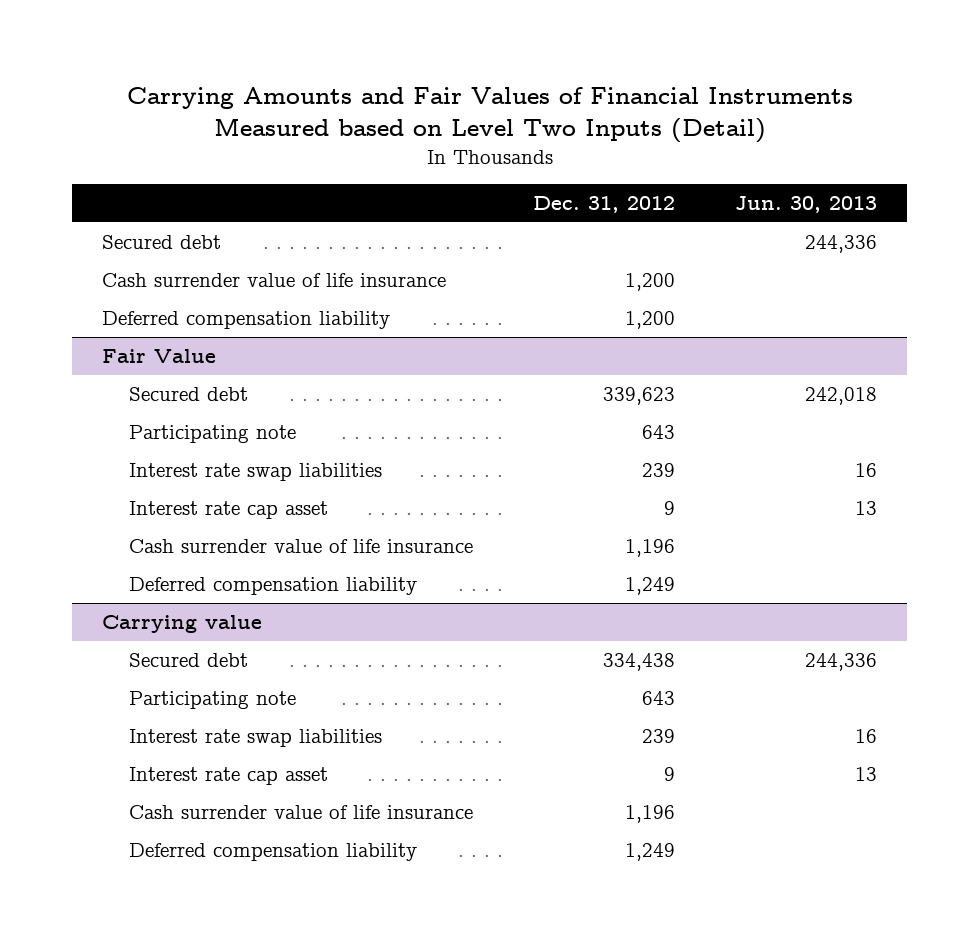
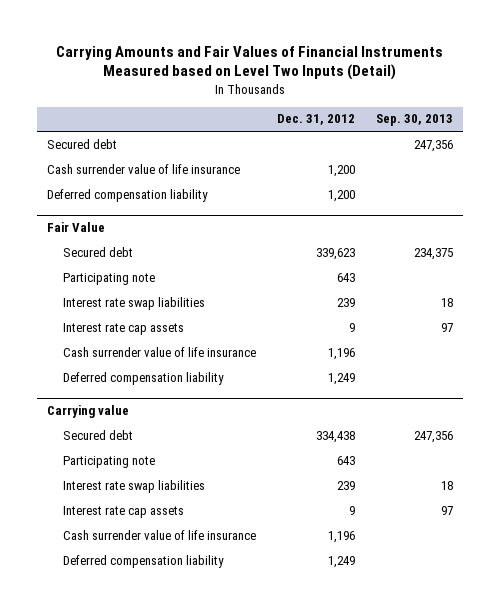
[735,196,878,214] Jun. 30, 2013 -> none
none -> [375,114,453,127] Sep. 30, 2013
[129,500,329,519] Interest rate cap asset -> [62,322,184,335] Interest rate cap assets
[129,766,329,785] Interest rate cap asset -> [62,505,184,518] Interest rate cap assets

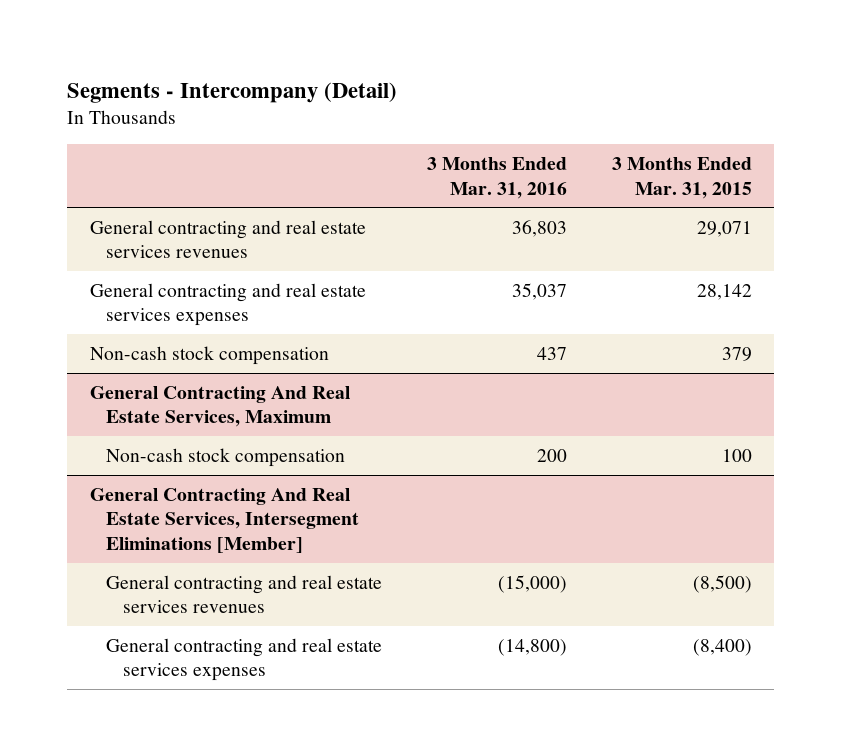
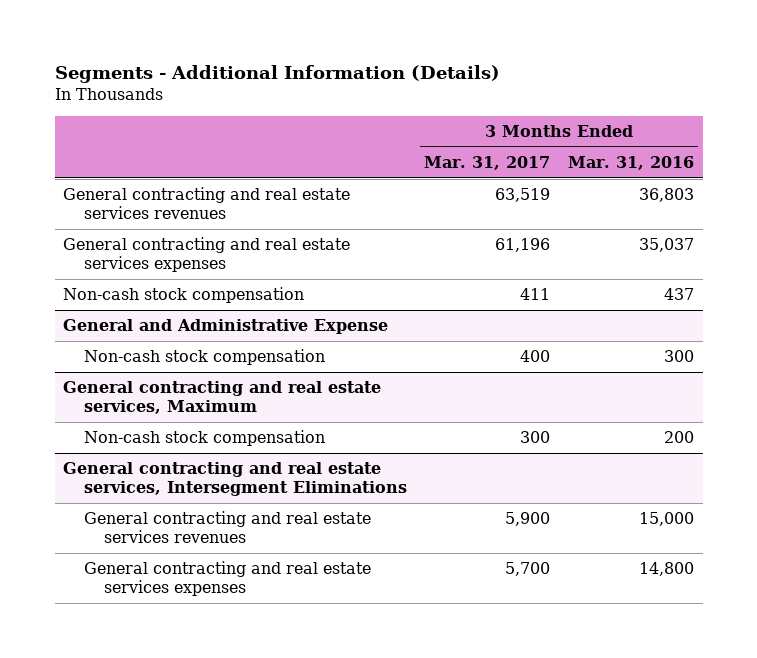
[67,81,398,103] Segments - Intercompany (Detail) -> [54,65,500,84] Segments - Additional Information (Details)
[611,156,752,199] 3 Months Ended Mar. 31, 2015 -> none
none -> [424,155,551,170] Mar. 31, 2017
none -> [63,319,389,335] General and Administrative Expense
none -> [83,349,325,366] Non-cash stock compensation
[89,385,350,428] General Contracting And Real Estate Services, Maximum -> [63,381,382,415] General contracting and real estate services, Maximum
[89,487,360,553] General Contracting And Real Estate Services, Intersegment Eliminations [Member] -> [63,462,407,497] General contracting and real estate services, Intersegment Eliminations
[497,574,567,593] (15,000) -> [639,512,695,527] 15,000
[497,638,567,656] (14,800) -> [639,562,695,577] 14,800

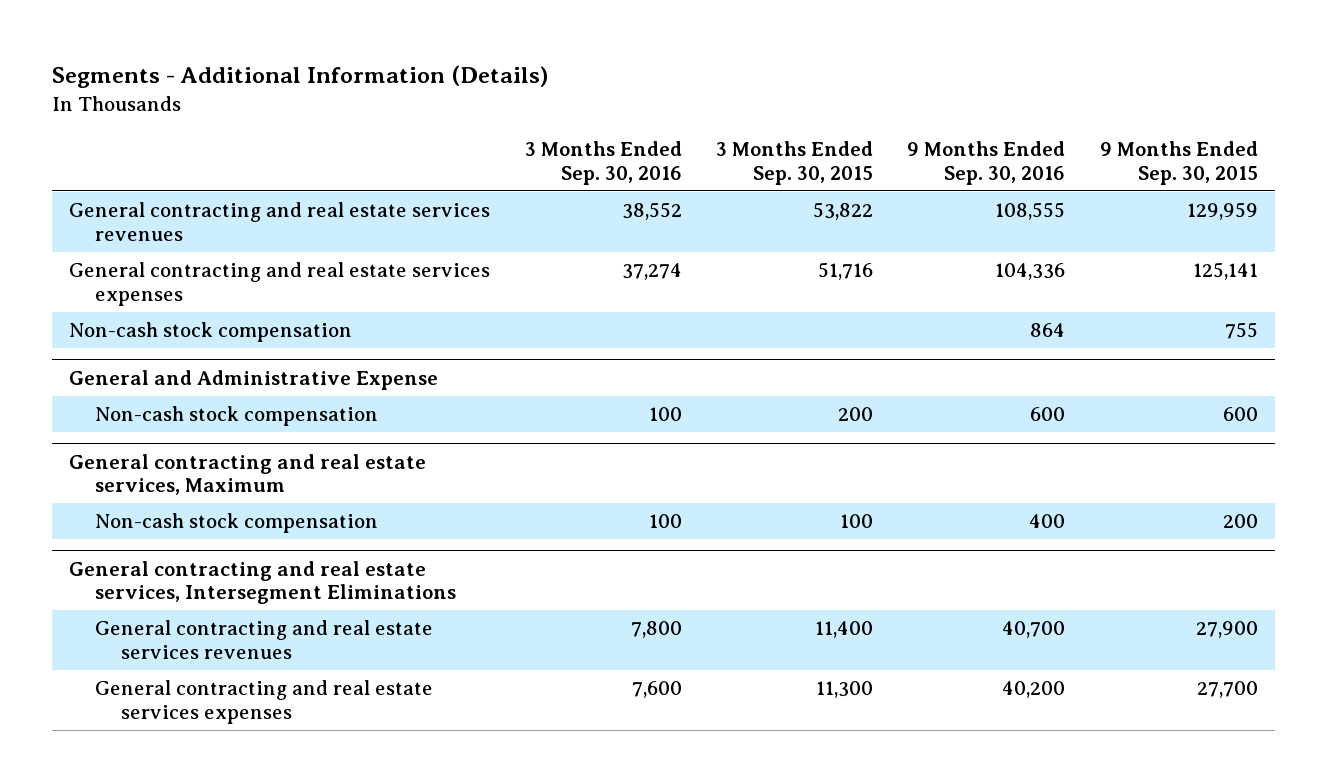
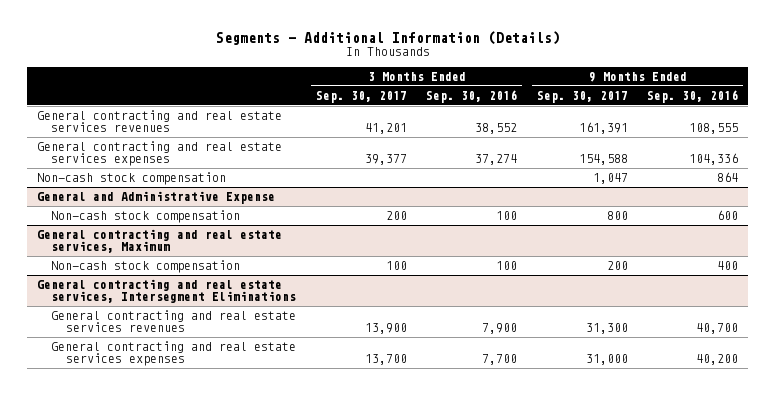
[715,141,873,185] 3 Months Ended Sep. 30, 2015 -> none
[1099,141,1258,185] 9 Months Ended Sep. 30, 2015 -> none
none -> [315,90,407,103] Sep. 30, 2017
none -> [536,90,628,103] Sep. 30, 2017
[630,621,682,639] 7,800 -> [482,323,518,335] 7,900
[631,681,682,699] 7,600 -> [482,354,518,366] 7,700

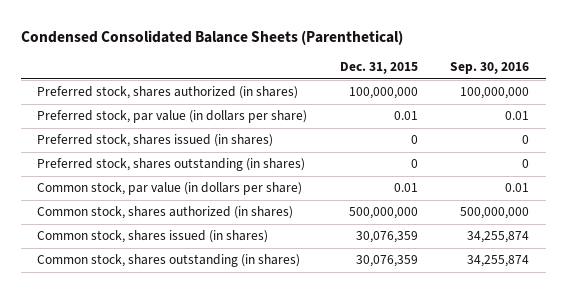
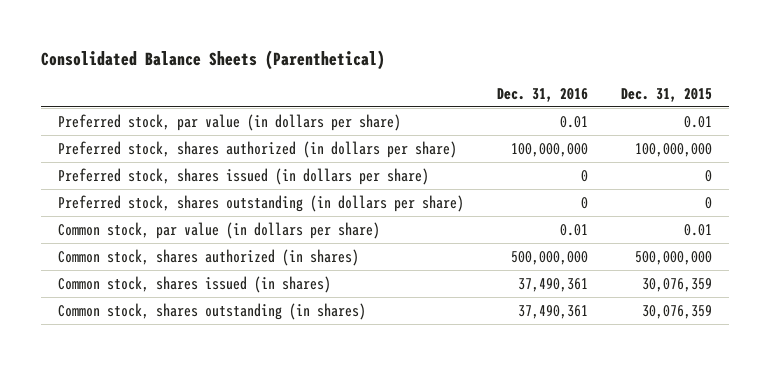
[20,29,403,45] Condensed Consolidated Balance Sheets (Parenthetical) -> [40,49,385,70] Consolidated Balance Sheets (Parenthetical)
[450,62,530,75] Sep. 30, 2016 -> none
none -> [496,87,588,102] Dec. 31, 2016
[36,86,298,100] Preferred stock, shares authorized (in shares) -> none
none -> [57,140,457,158] Preferred stock, shares authorized (in dollars per share)
[36,134,273,148] Preferred stock, shares issued (in shares) -> [57,167,429,185] Preferred stock, shares issued (in dollars per share)
[36,158,305,172] Preferred stock, shares outstanding (in shares) -> [57,194,464,212] Preferred stock, shares outstanding (in dollars per share)

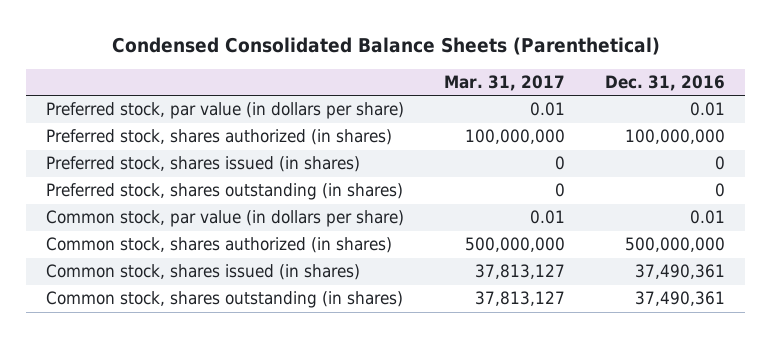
[40,49,385,70] Consolidated Balance Sheets (Parenthetical) -> [111,37,660,56] Condensed Consolidated Balance Sheets (Parenthetical)
[620,87,712,102] Dec. 31, 2015 -> none
none -> [444,75,566,92] Mar. 31, 2017
[57,140,457,158] Preferred stock, shares authorized (in dollars per share) -> [46,129,393,146] Preferred stock, shares authorized (in shares)
[57,167,429,185] Preferred stock, shares issued (in dollars per share) -> [46,156,361,173] Preferred stock, shares issued (in shares)
[57,194,464,212] Preferred stock, shares outstanding (in dollars per share) -> [46,183,404,201] Preferred stock, shares outstanding (in shares)

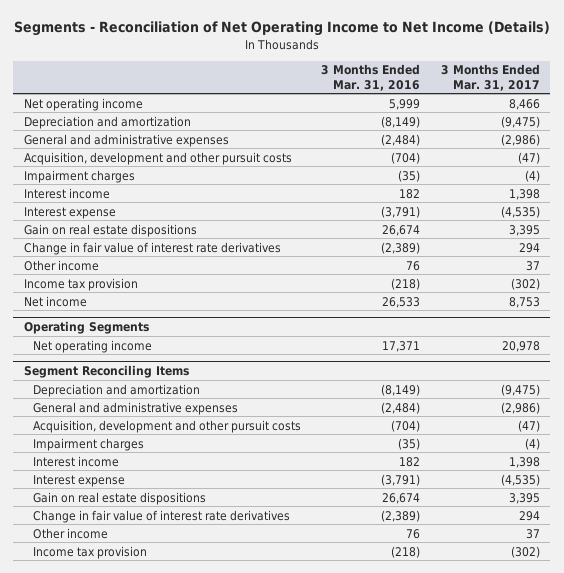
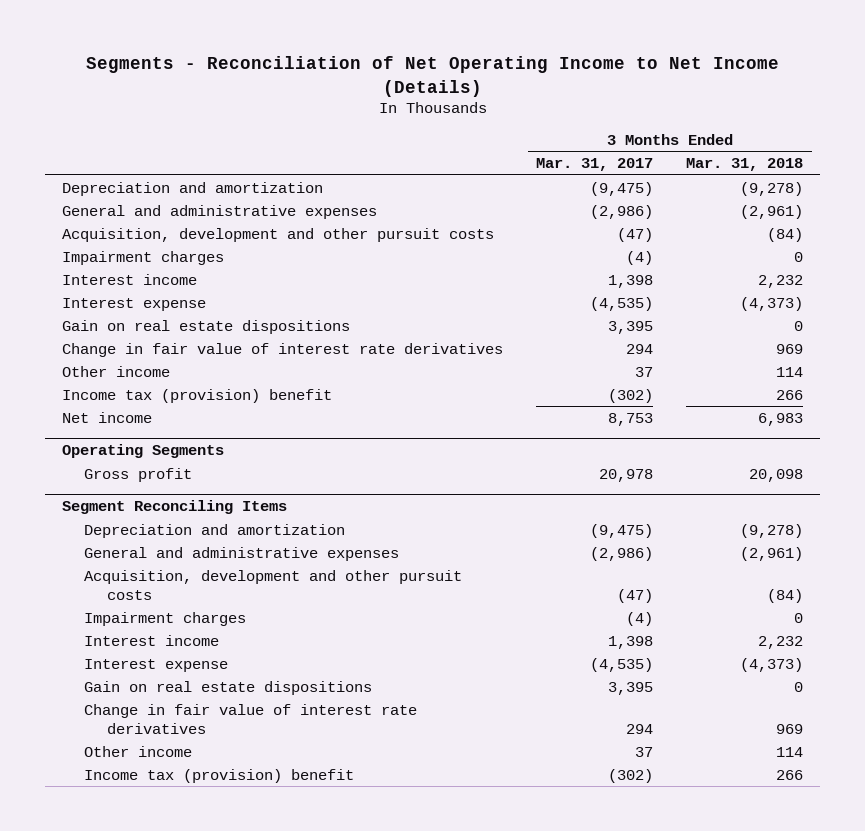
[321,64,421,91] 3 Months Ended Mar. 31, 2016 -> none
none -> [686,158,804,172] Mar. 31, 2018
[23,97,143,111] Net operating income -> none
[23,277,138,291] Income tax provision -> [61,388,332,403] Income tax (provision) benefit
[32,339,152,353] Net operating income -> [84,467,193,482] Gross profit
[32,545,147,559] Income tax provision -> [84,768,355,783] Income tax (provision) benefit

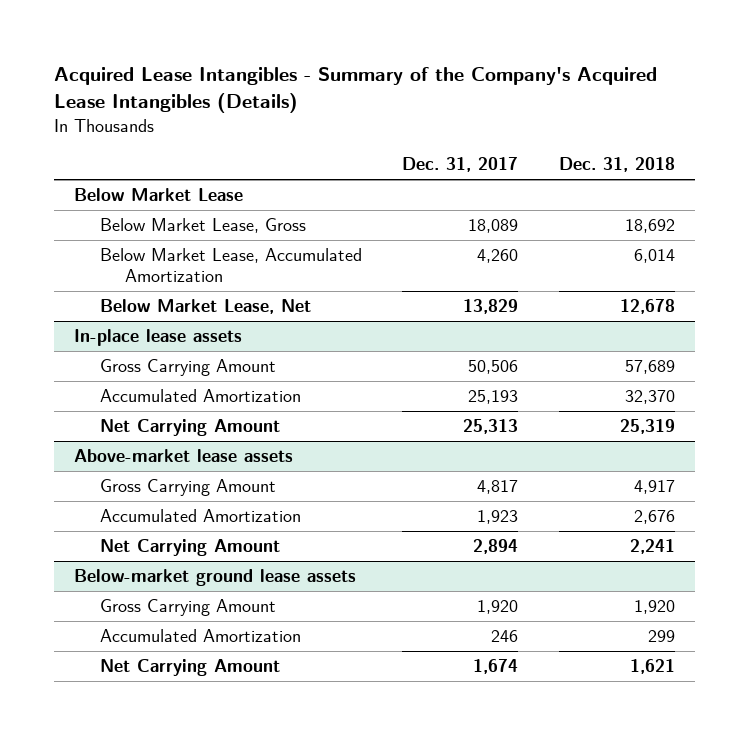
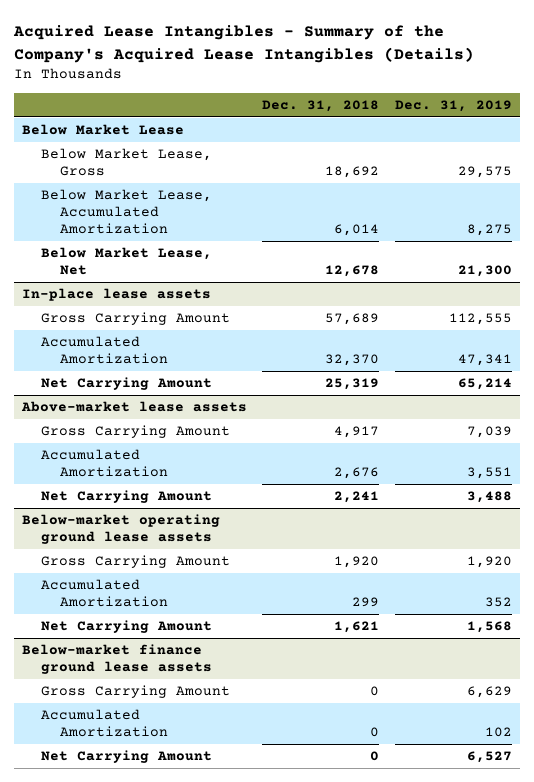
[402,157,519,173] Dec. 31, 2017 -> none
none -> [394,99,512,112] Dec. 31, 2019
[74,569,357,587] Below-market ground lease assets -> [21,514,220,545] Below-market operating ground lease assets
none -> [21,644,212,675] Below-market finance ground lease assets
none -> [40,685,230,699] Gross Carrying Amount
none -> [40,709,168,738] Accumulated Amortization
none -> [40,750,212,764] Net Carrying Amount

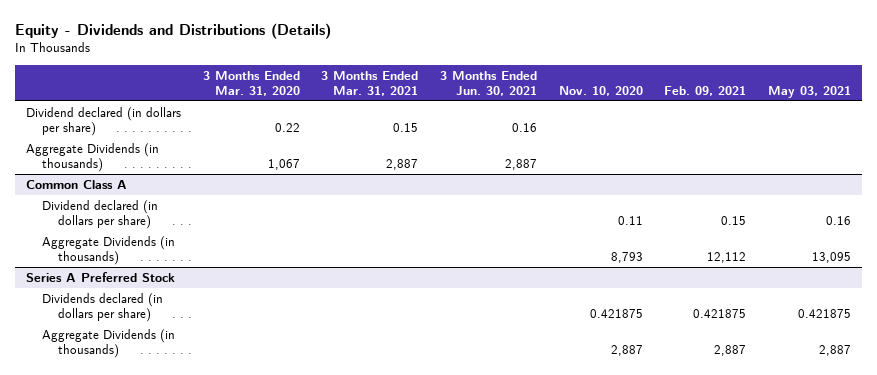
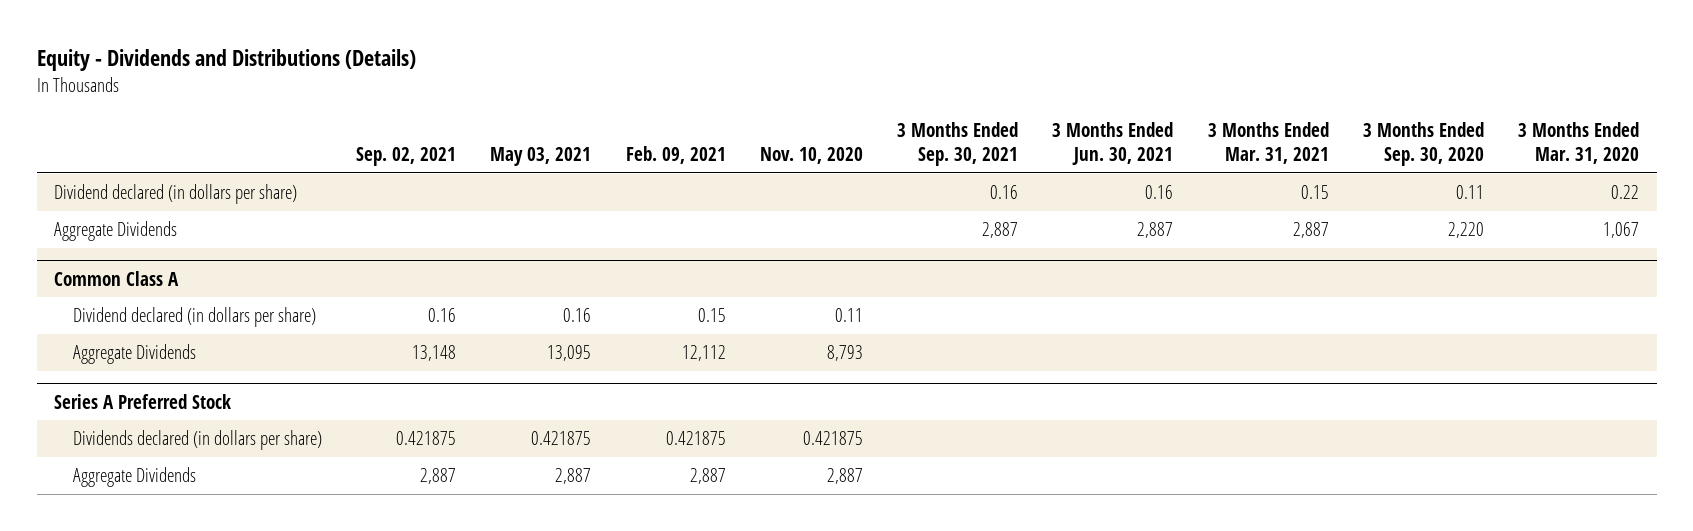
none -> [355,147,456,167] Sep. 02, 2021
none -> [897,121,1019,167] 3 Months Ended Sep. 30, 2021
none -> [1363,121,1485,167] 3 Months Ended Sep. 30, 2020
[25,142,159,172] Aggregate Dividends (in thousands) -> [53,221,177,242] Aggregate Dividends
[41,235,175,265] Aggregate Dividends (in thousands) -> [72,344,196,365] Aggregate Dividends
[41,328,175,358] Aggregate Dividends (in thousands) -> [72,467,196,488] Aggregate Dividends

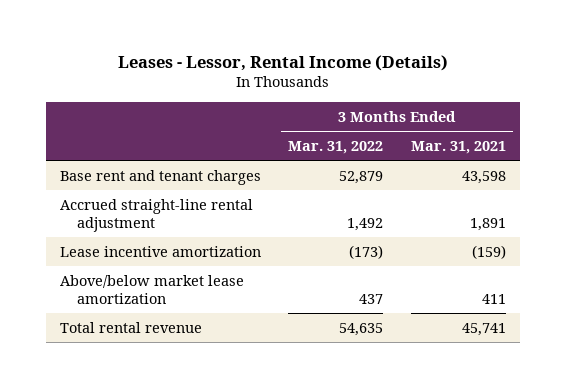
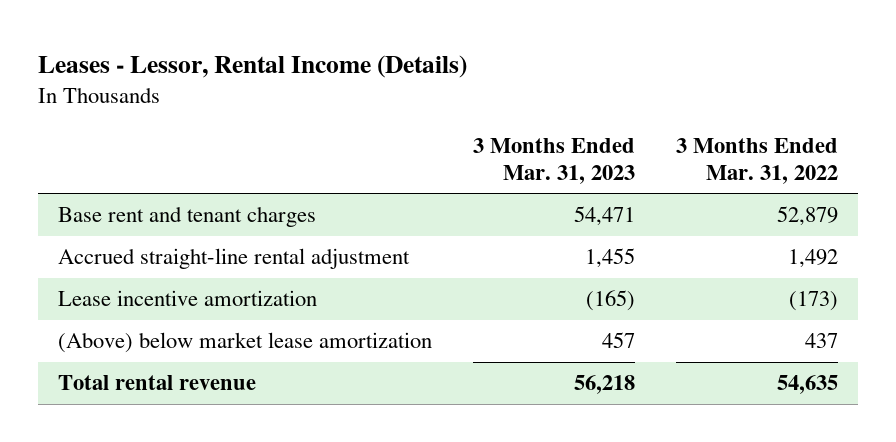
[410,140,506,154] Mar. 31, 2021 -> none
none -> [473,138,636,185] 3 Months Ended Mar. 31, 2023
[59,274,244,304] Above/below market lease amortization -> [58,332,433,354] (Above) below market lease amortization

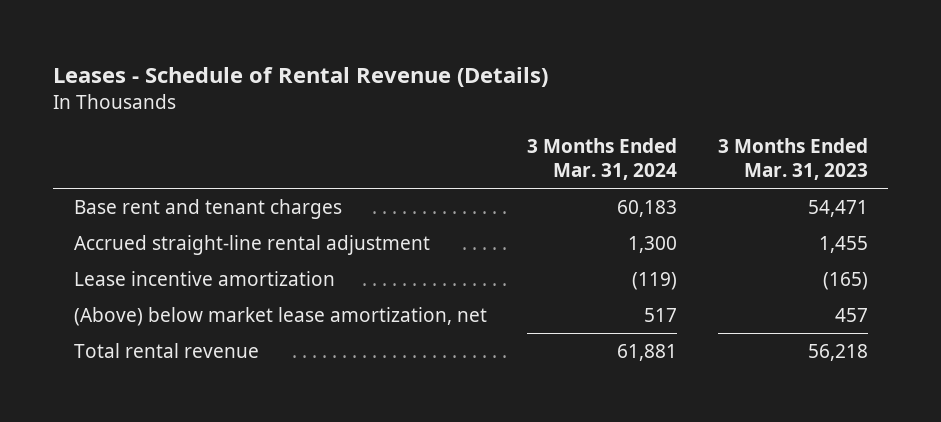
[37,54,467,78] Leases - Lessor, Rental Income (Details) -> [53,67,549,88] Leases - Schedule of Rental Revenue (Details)
[676,138,839,185] 3 Months Ended Mar. 31, 2022 -> none
none -> [527,138,678,181] 3 Months Ended Mar. 31, 2024
[58,332,433,354] (Above) below market lease amortization -> [73,306,487,326] (Above) below market lease amortization, net

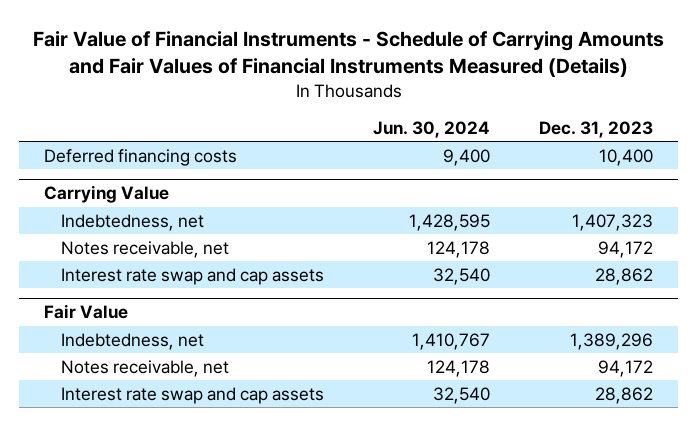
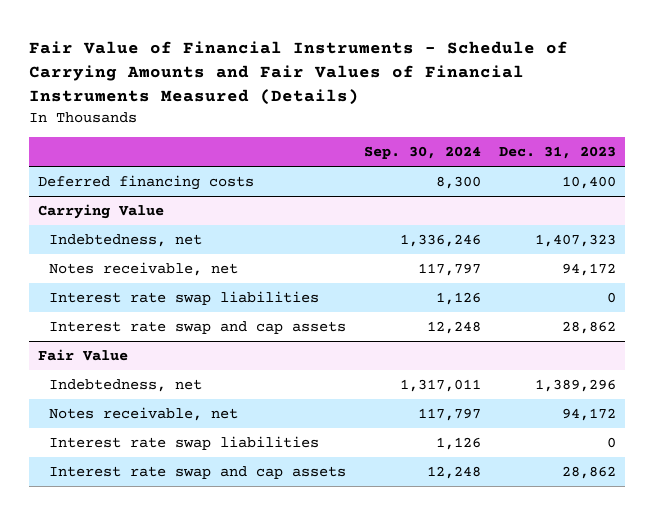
[373,120,491,138] Jun. 30, 2024 -> none
none -> [363,146,481,160] Sep. 30, 2024
none -> [49,291,320,306] Interest rate swap liabilities
none -> [49,436,320,451] Interest rate swap liabilities

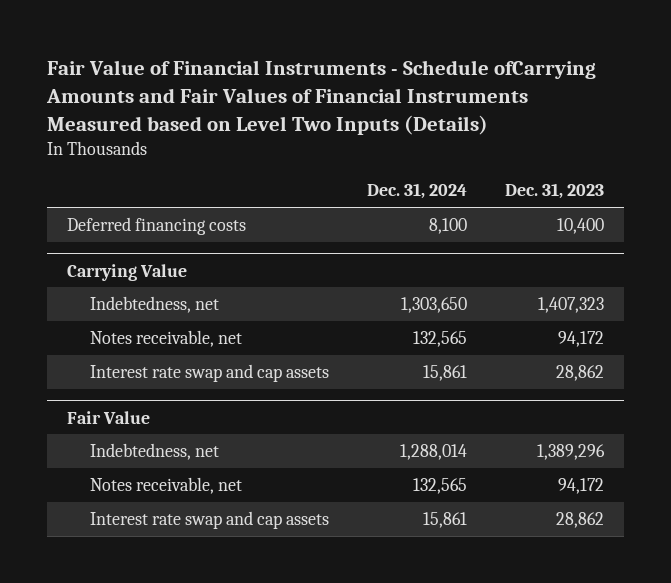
[29,41,569,105] Fair Value of Financial Instruments - Schedule of Carrying Amounts and Fair Values of Financial Instruments Measured (Details) -> [46,60,597,136] Fair Value of Financial Instruments - Schedule ofCarrying Amounts and Fair Values of Financial Instruments Measured based on Level Two Inputs (Details)
[363,146,481,160] Sep. 30, 2024 -> none
none -> [366,183,467,200] Dec. 31, 2024
[49,291,320,306] Interest rate swap liabilities -> none
[49,436,320,451] Interest rate swap liabilities -> none

